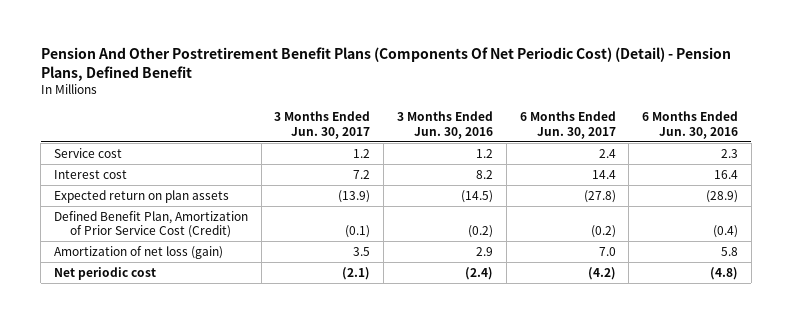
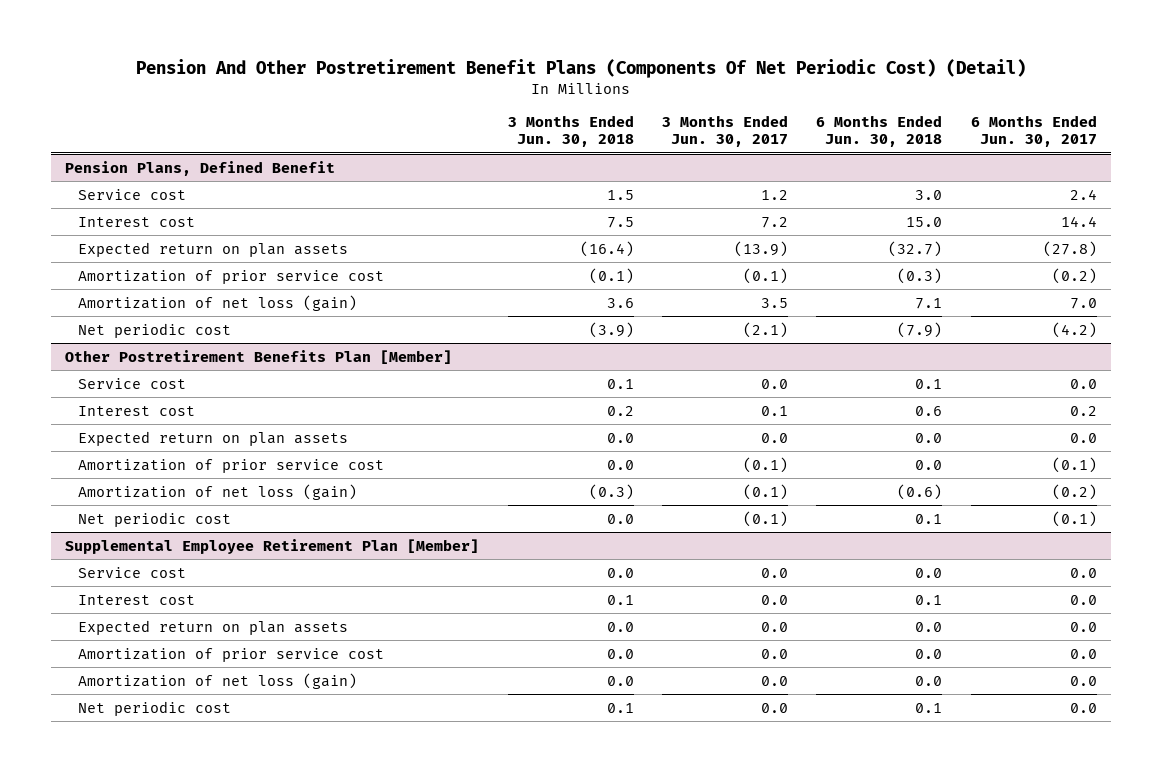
[40,47,731,82] Pension And Other Postretirement Benefit Plans (Components Of Net Periodic Cost) (Detail) - Pension Plans, Defined Benefit -> [135,59,1026,79] Pension And Other Postretirement Benefit Plans (Components Of Net Periodic Cost) (Detail)
[396,111,493,139] 3 Months Ended Jun. 30, 2016 -> none
[642,111,739,139] 6 Months Ended Jun. 30, 2016 -> none
none -> [507,115,634,148] 3 Months Ended Jun. 30, 2018
none -> [816,115,943,148] 6 Months Ended Jun. 30, 2018
none -> [65,160,336,176] Pension Plans, Defined Benefit
[53,211,248,239] Defined Benefit Plan, Amortization of Prior Service Cost (Credit) -> [77,269,384,284] Amortization of prior service cost
none -> [65,349,453,364] Other Postretirement Benefits Plan [Member]
none -> [77,377,186,389] Service cost
none -> [77,405,195,416] Interest cost
none -> [77,430,348,446] Expected return on plan assets
none -> [77,458,384,473] Amortization of prior service cost
none -> [77,483,357,500] Amortization of net loss (gain)
none -> [77,511,231,527] Net periodic cost
none -> [65,538,480,554] Supplemental Employee Retirement Plan [Member]
none -> [77,566,186,578] Service cost
none -> [77,594,195,605] Interest cost
none -> [77,619,348,635] Expected return on plan assets
none -> [77,647,384,662] Amortization of prior service cost
none -> [77,672,357,689] Amortization of net loss (gain)
none -> [77,700,231,716] Net periodic cost

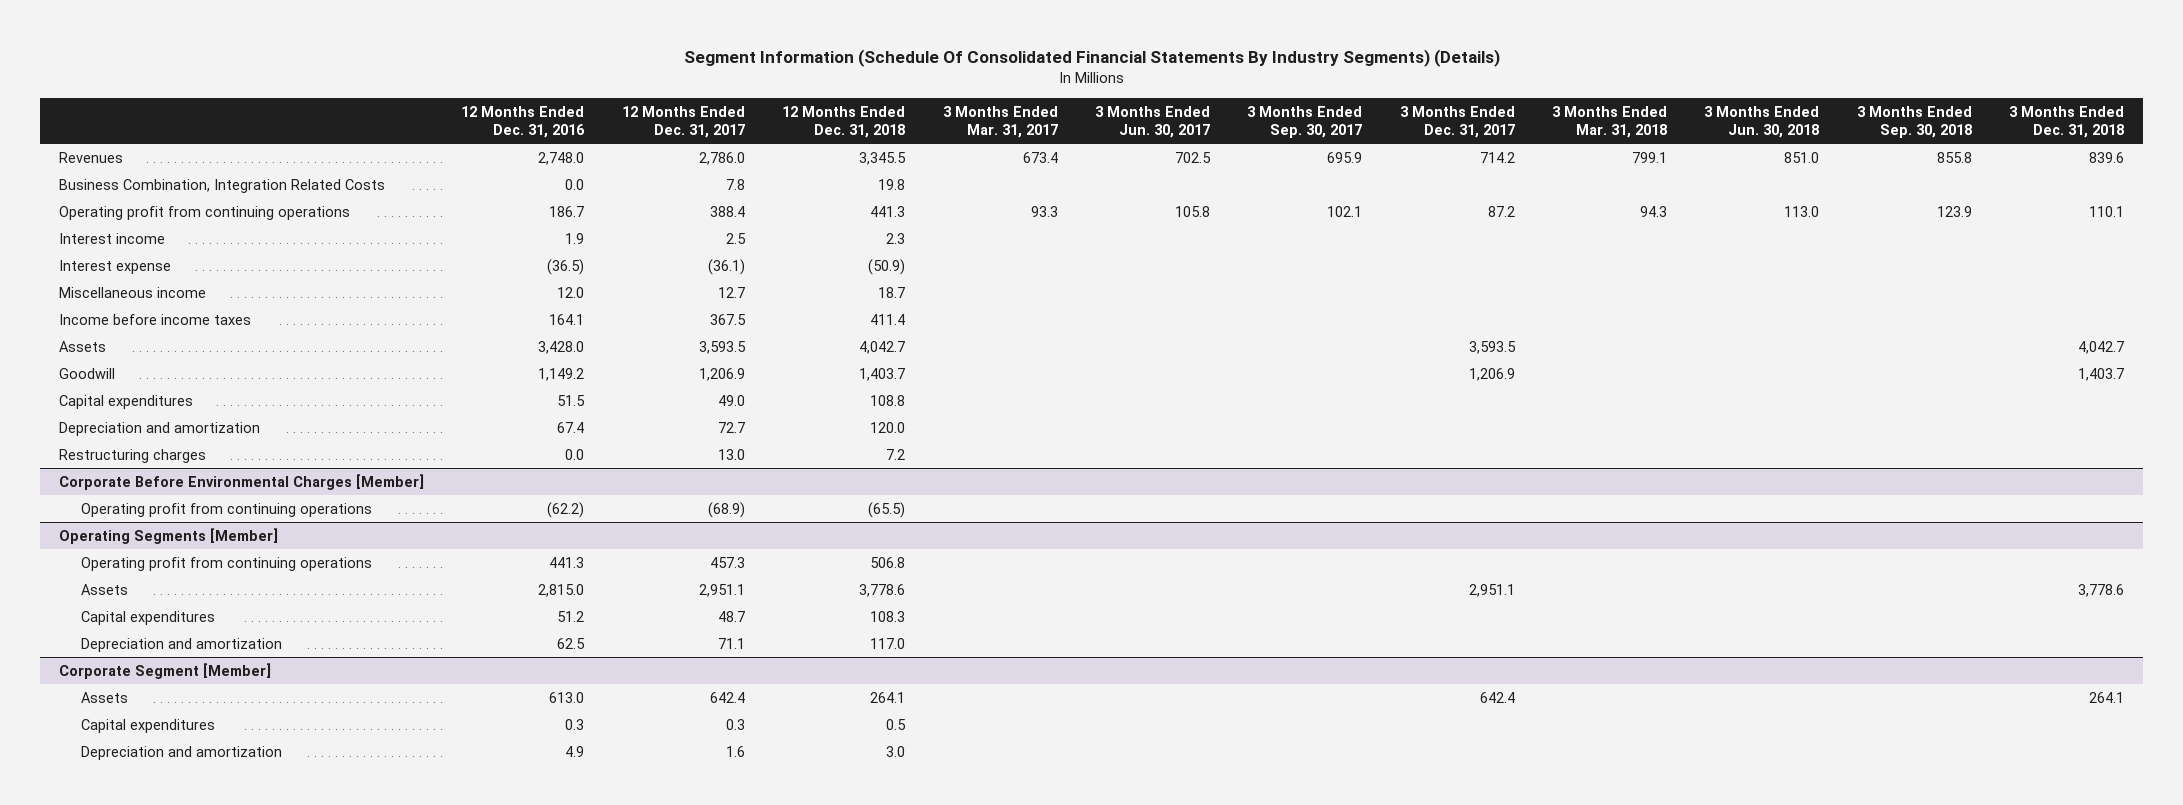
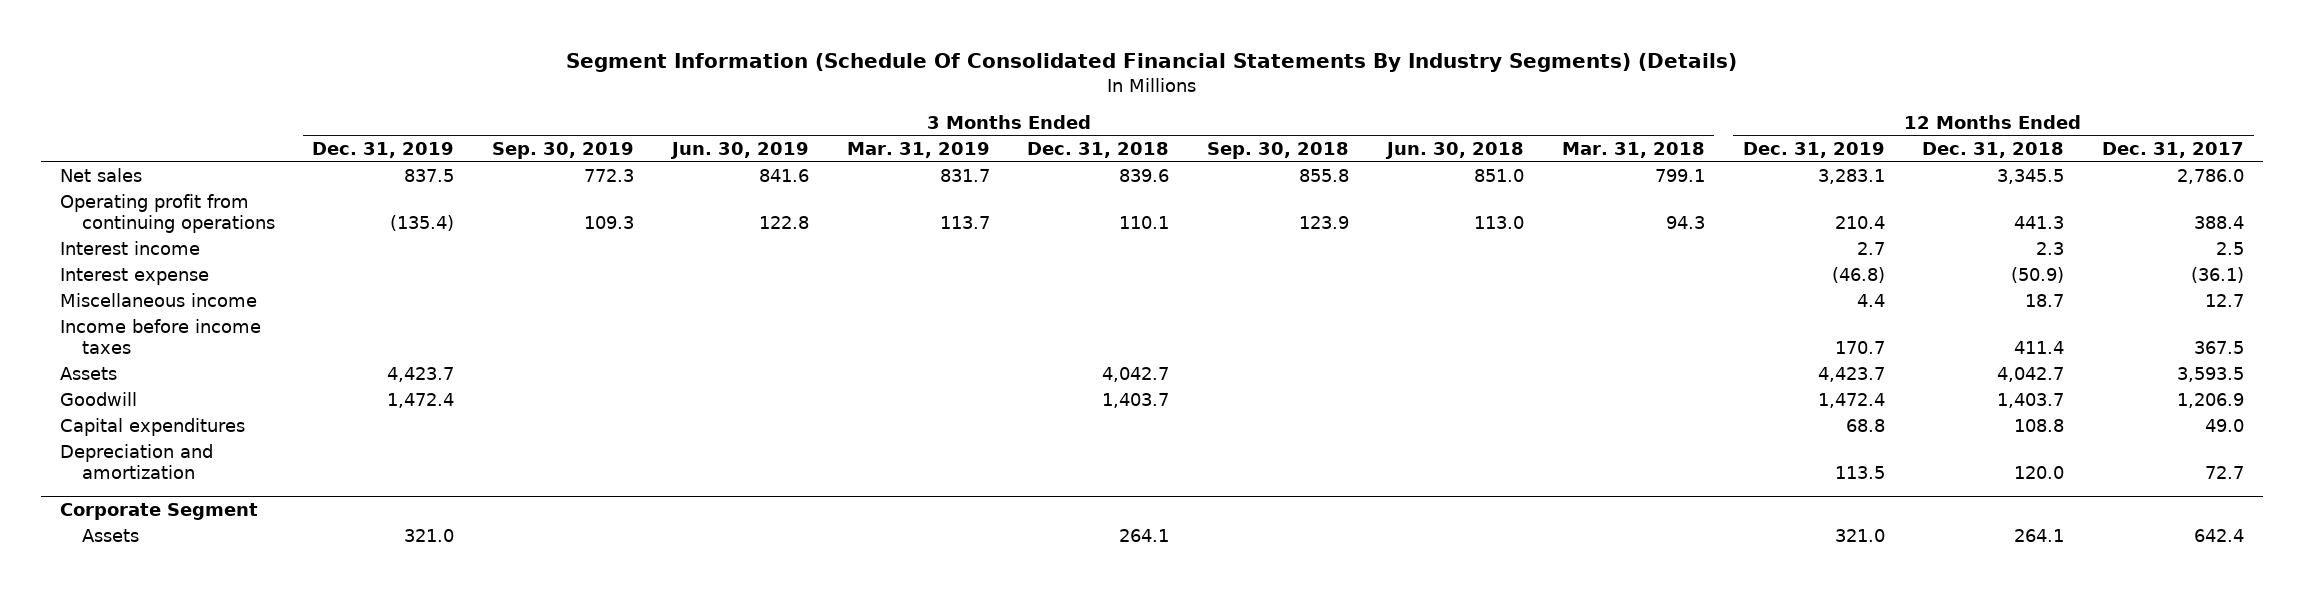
[461,105,586,138] 12 Months Ended Dec. 31, 2016 -> none
[942,105,1058,138] 3 Months Ended Mar. 31, 2017 -> none
[1094,105,1210,138] 3 Months Ended Jun. 30, 2017 -> none
[1247,105,1363,138] 3 Months Ended Sep. 30, 2017 -> none
[1399,105,1515,138] 3 Months Ended Dec. 31, 2017 -> none
none -> [312,142,455,159] Dec. 31, 2019
none -> [492,142,635,160] Sep. 30, 2019
none -> [669,142,809,160] Jun. 30, 2019
none -> [846,142,990,159] Mar. 31, 2019
none -> [1742,142,1885,159] Dec. 31, 2019
[59,178,386,193] Business Combination, Integration Related Costs -> none
[59,151,124,163] Revenues -> [60,168,143,183] Net sales
[59,448,207,463] Restructuring charges -> none
[59,473,425,490] Corporate Before Environmental Charges [Member] -> none
[81,502,373,517] Operating profit from continuing operations -> none
[59,527,279,544] Operating Segments [Member] -> none
[81,556,373,571] Operating profit from continuing operations -> none
[81,583,129,595] Assets -> none
[81,610,216,625] Capital expenditures -> none
[81,637,283,652] Depreciation and amortization -> none
[59,662,272,679] Corporate Segment [Member] -> [60,502,259,520] Corporate Segment
[81,718,216,733] Capital expenditures -> none
[81,745,283,760] Depreciation and amortization -> none

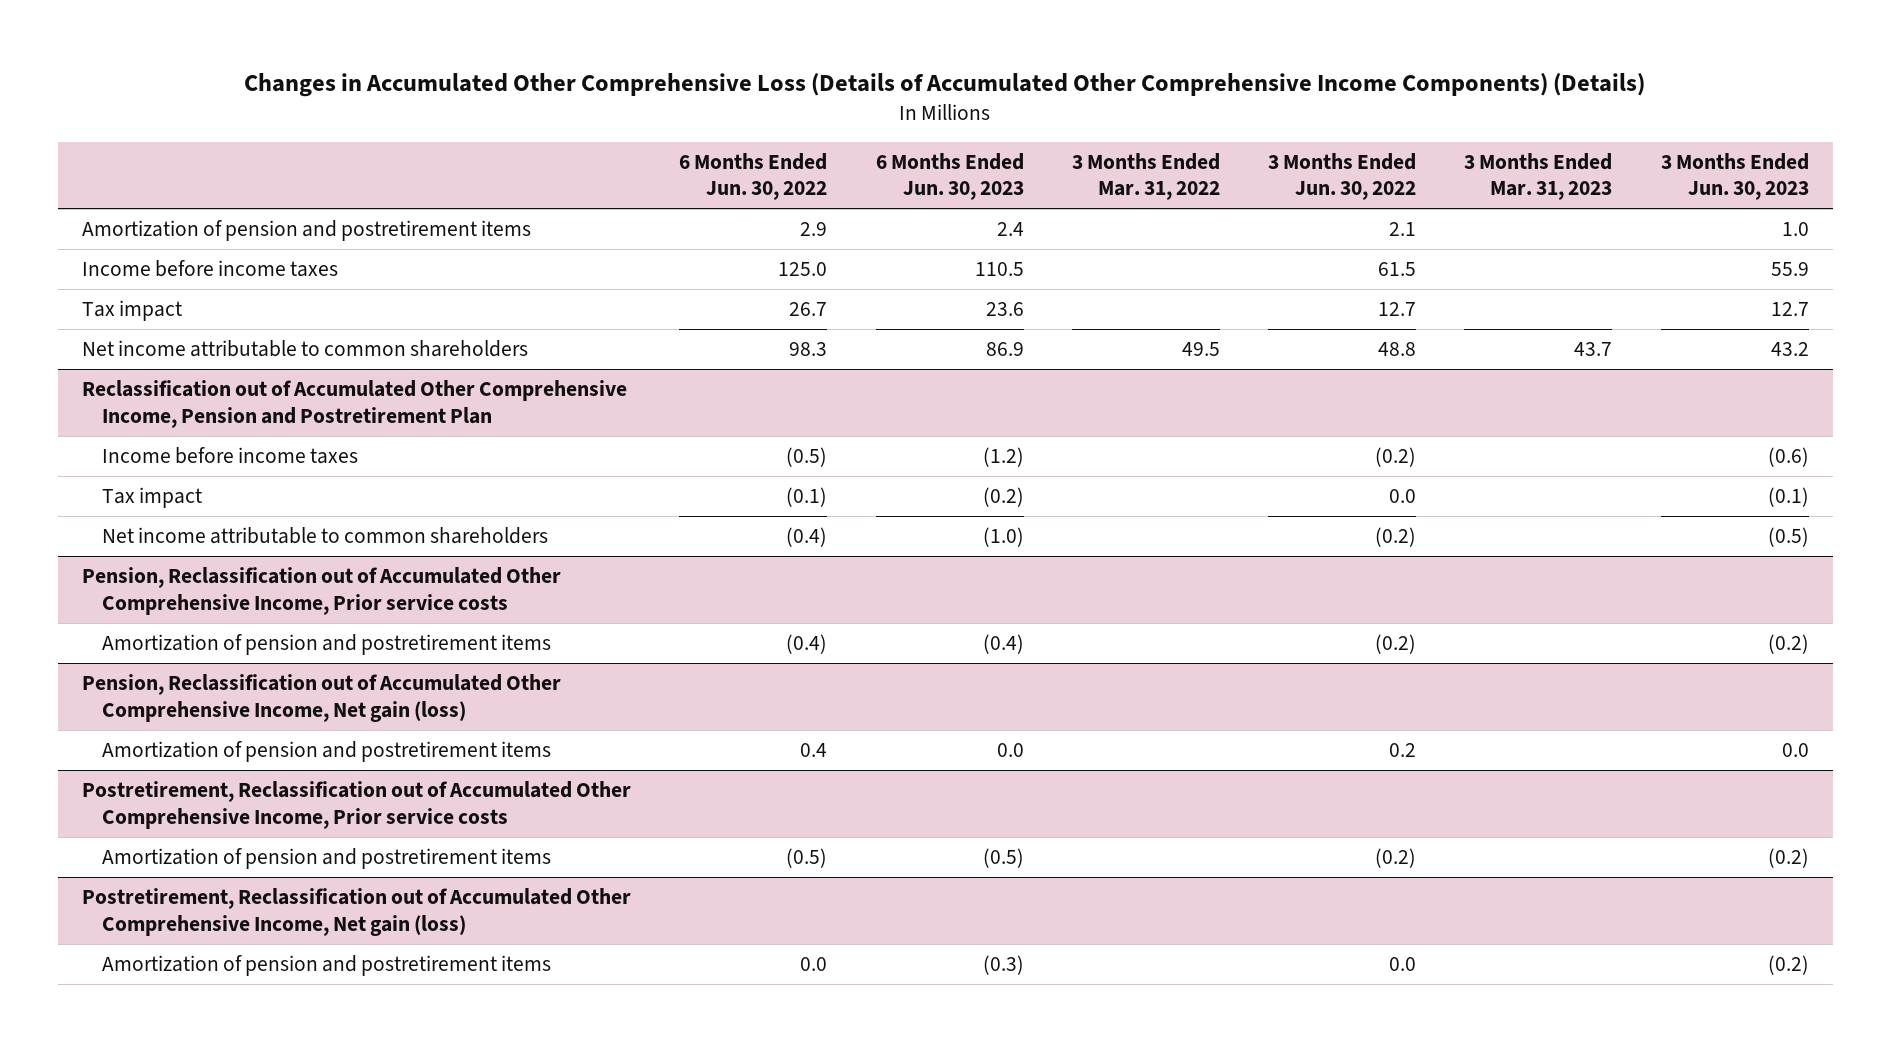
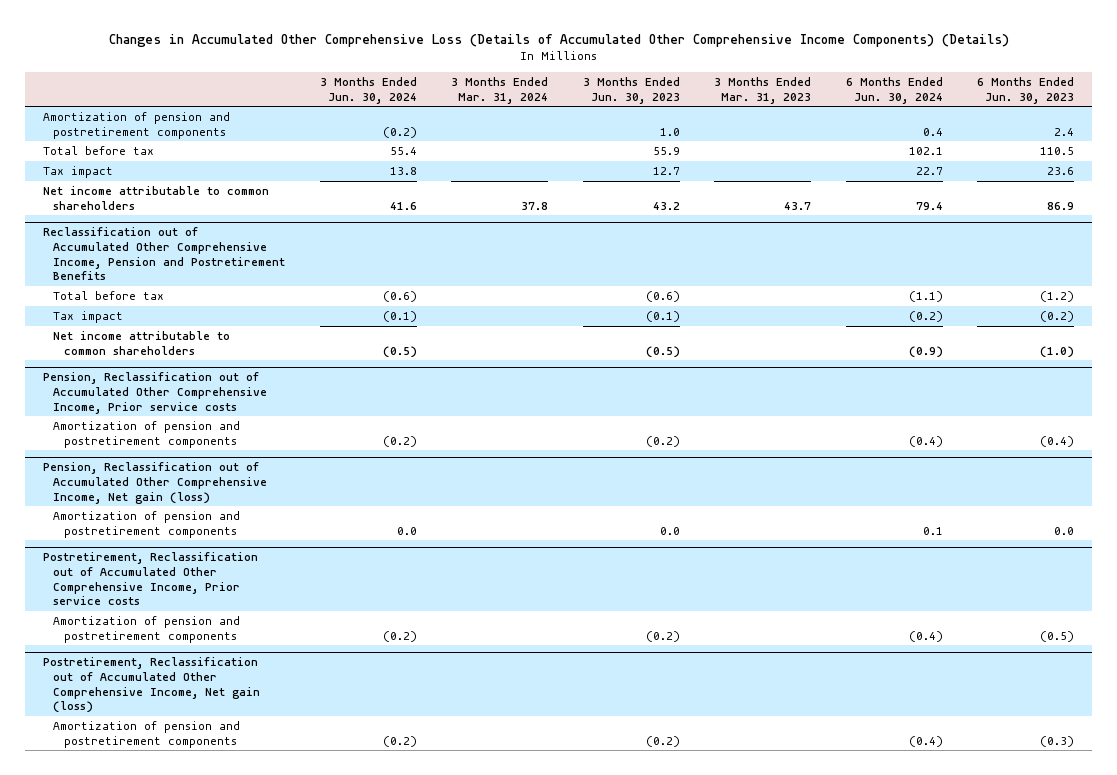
[679,152,828,201] 6 Months Ended Jun. 30, 2022 -> none
[1071,152,1220,201] 3 Months Ended Mar. 31, 2022 -> none
[1268,152,1417,201] 3 Months Ended Jun. 30, 2022 -> none
none -> [319,76,417,104] 3 Months Ended Jun. 30, 2024
none -> [451,76,549,104] 3 Months Ended Mar. 31, 2024
none -> [845,76,943,104] 6 Months Ended Jun. 30, 2024
[82,220,532,242] Amortization of pension and postretirement items -> [42,111,230,139] Amortization of pension and postretirement components
[82,260,339,278] Income before income taxes -> [42,145,154,155] Total before tax
[82,380,628,428] Reclassification out of Accumulated Other Comprehensive Income, Pension and Postretirement Plan -> [42,227,286,281] Reclassification out of Accumulated Other Comprehensive Income, Pension and Postretirement Benefits
[101,447,358,465] Income before income taxes -> [53,290,165,300] Total before tax
[101,634,551,656] Amortization of pension and postretirement items -> [53,420,241,448] Amortization of pension and postretirement components
[101,741,551,763] Amortization of pension and postretirement items -> [53,510,241,538] Amortization of pension and postretirement components
[101,848,551,870] Amortization of pension and postretirement items -> [53,615,241,643] Amortization of pension and postretirement components
[101,955,551,977] Amortization of pension and postretirement items -> [53,720,241,748] Amortization of pension and postretirement components

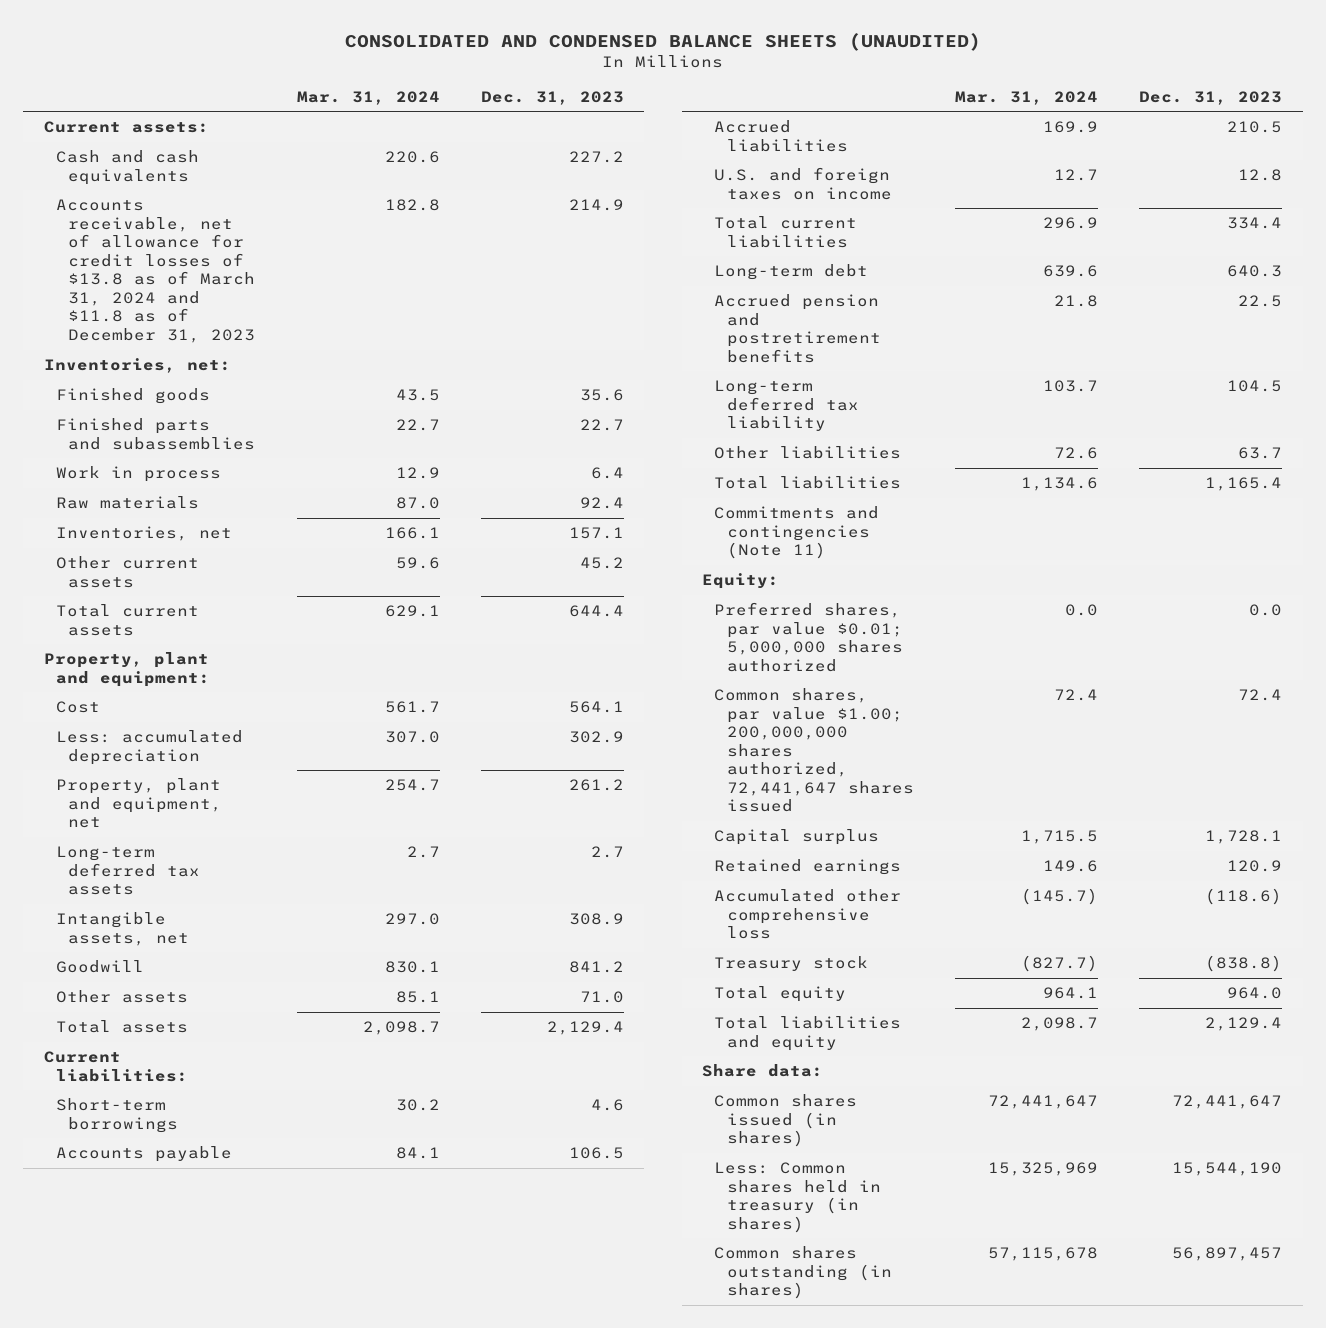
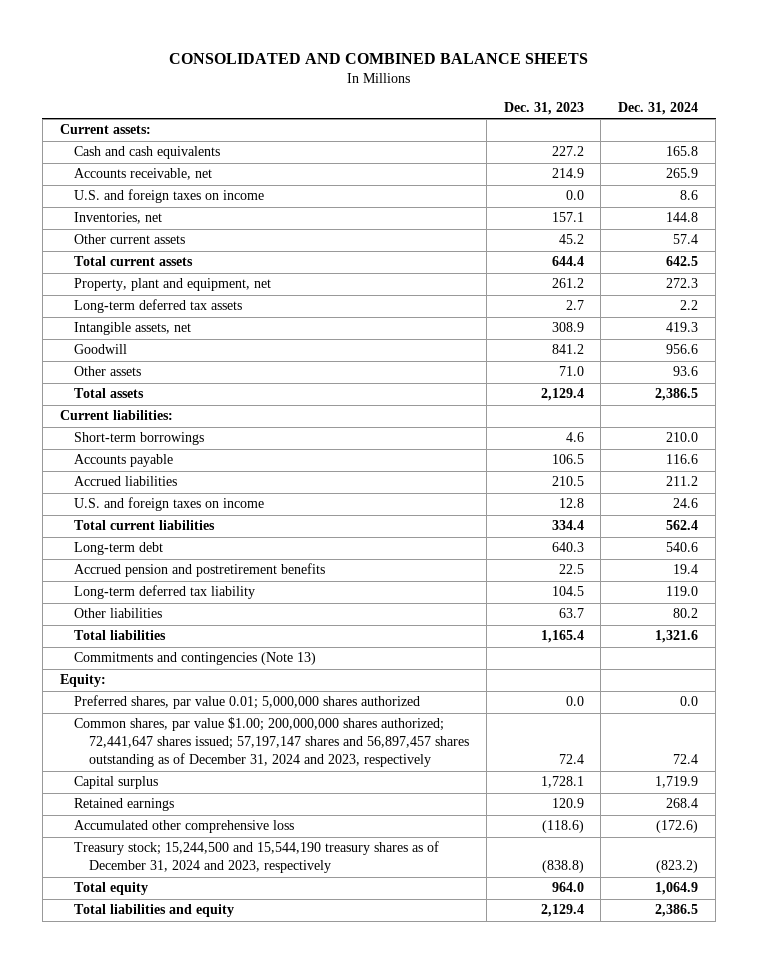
[345,32,982,51] CONSOLIDATED AND CONDENSED BALANCE SHEETS (UNAUDITED) -> [169,53,589,65] CONSOLIDATED AND COMBINED BALANCE SHEETS
[296,90,440,105] Mar. 31, 2024 -> none
none -> [618,102,699,116] Dec. 31, 2024
[44,358,232,374] Inventories, net: -> none
[56,388,211,405] Finished goods -> none
[56,418,256,450] Finished parts and subassemblies -> none
[56,466,222,483] Work in process -> none
[56,496,200,510] Raw materials -> none
[56,199,256,344] Accounts receivable, net of allowance for credit losses of $13.8 as of March 31, 2024 and $11.8 as of December 31, 2023 -> [74,168,213,181] Accounts receivable, net
none -> [74,189,265,204] U.S. and foreign taxes on income
[44,652,211,687] Property, plant and equipment: -> none
[56,701,101,714] Cost -> none
[56,730,244,765] Less: accumulated depreciation -> none
[714,506,880,560] Commitments and contingencies (Note 11) -> [74,652,317,666] Commitments and contingencies (Note 13)
[714,602,903,672] Preferred shares, par value $0.01; 5,000,000 shares authorized -> [74,695,421,710] Preferred shares, par value 0.01; 5,000,000 shares authorized
[714,688,914,813] Common shares, par value $1.00; 200,000,000 shares authorized, 72,441,647 shares issued -> [74,717,469,768] Common shares, par value $1.00; 200,000,000 shares authorized; 72,441,647 shares issued; 57,197,147 shares and 56,897,457 shares outstanding as of December 31, 2024 and 2023, respectively
[714,956,869,972] Treasury stock -> [74,841,440,874] Treasury stock; 15,244,500 and 15,544,190 treasury shares as of December 31, 2024 and 2023, respectively
[702,1064,824,1078] Share data: -> none
[714,1094,858,1148] Common shares issued (in shares) -> none
[714,1162,881,1233] Less: Common shares held in treasury (in shares) -> none
[714,1246,892,1300] Common shares outstanding (in shares) -> none

